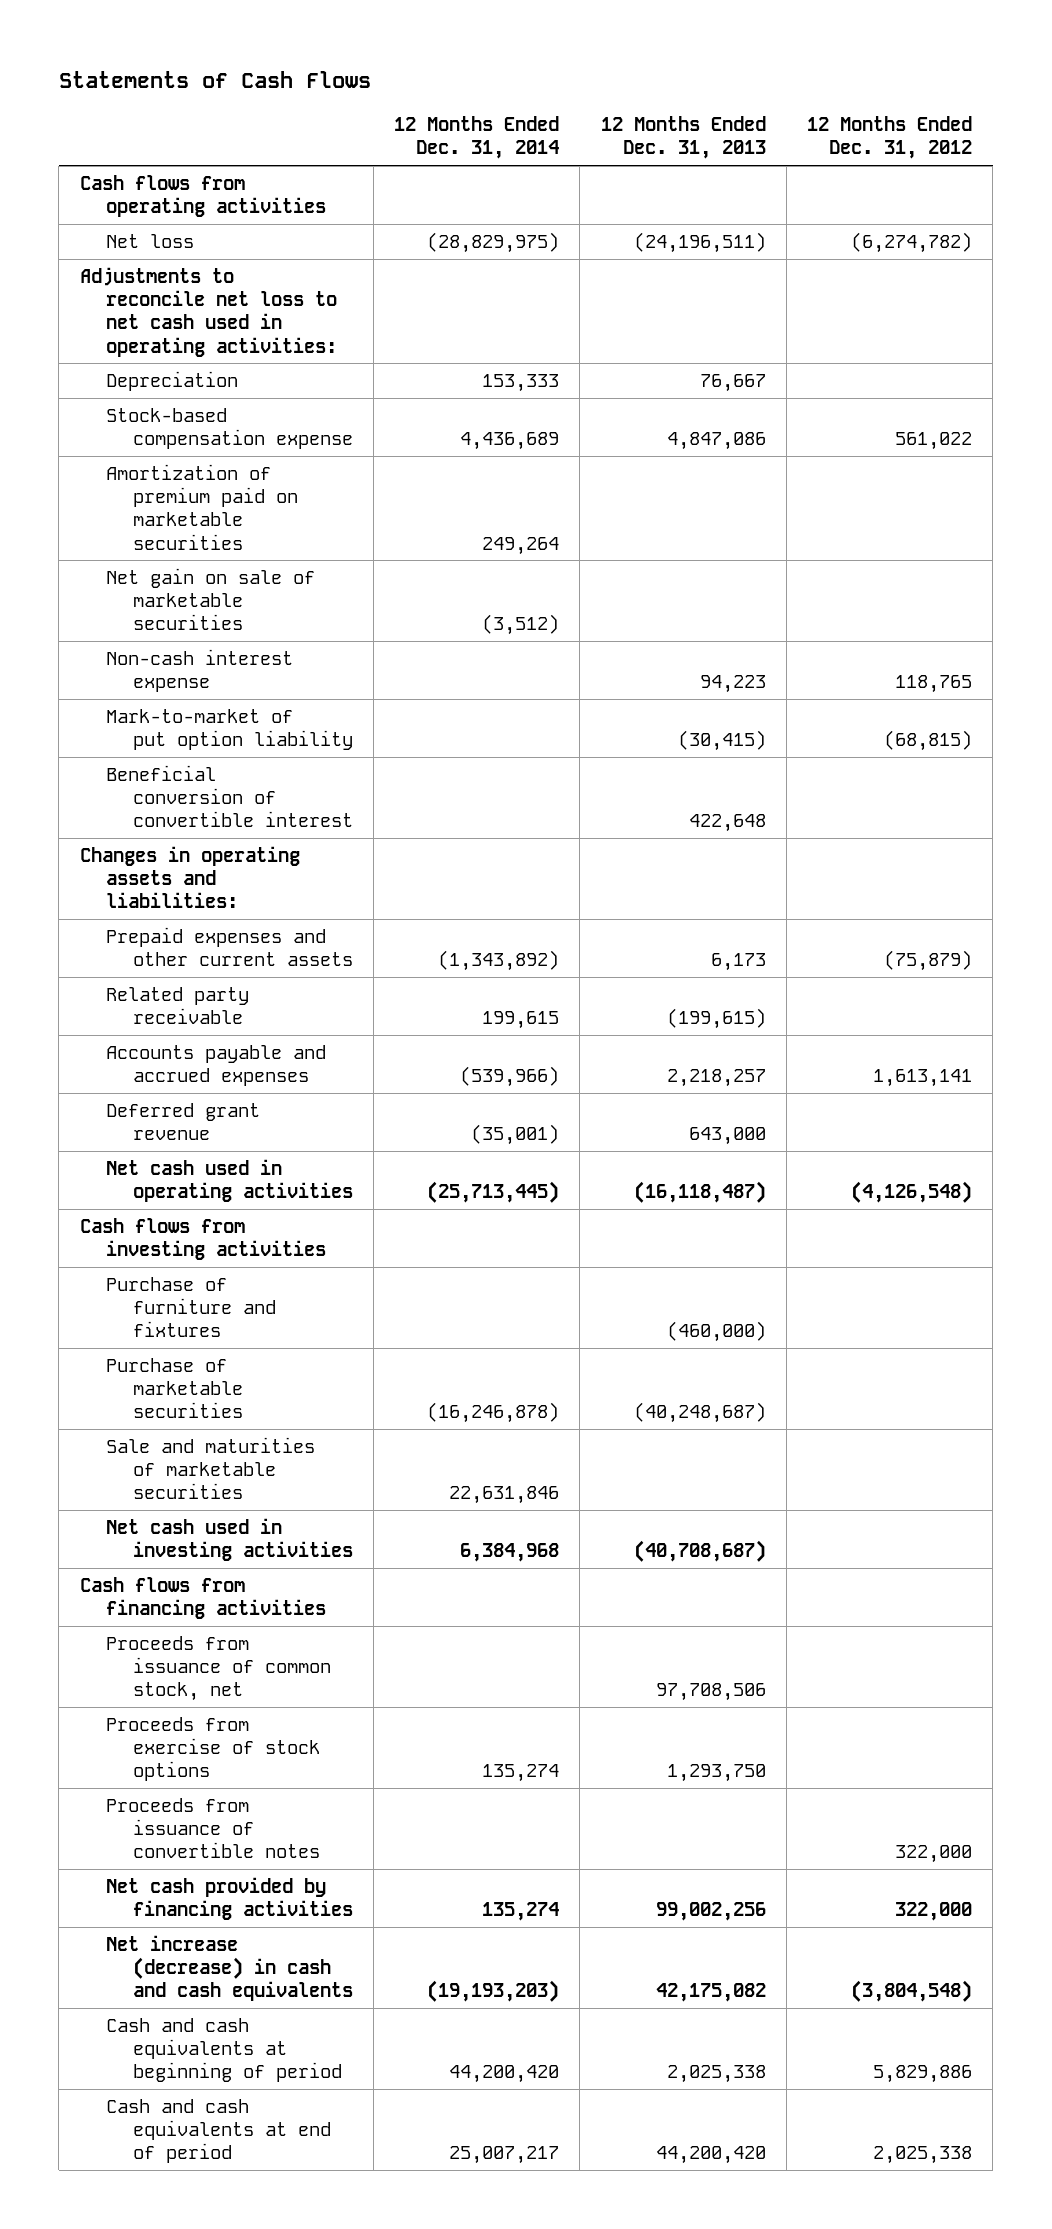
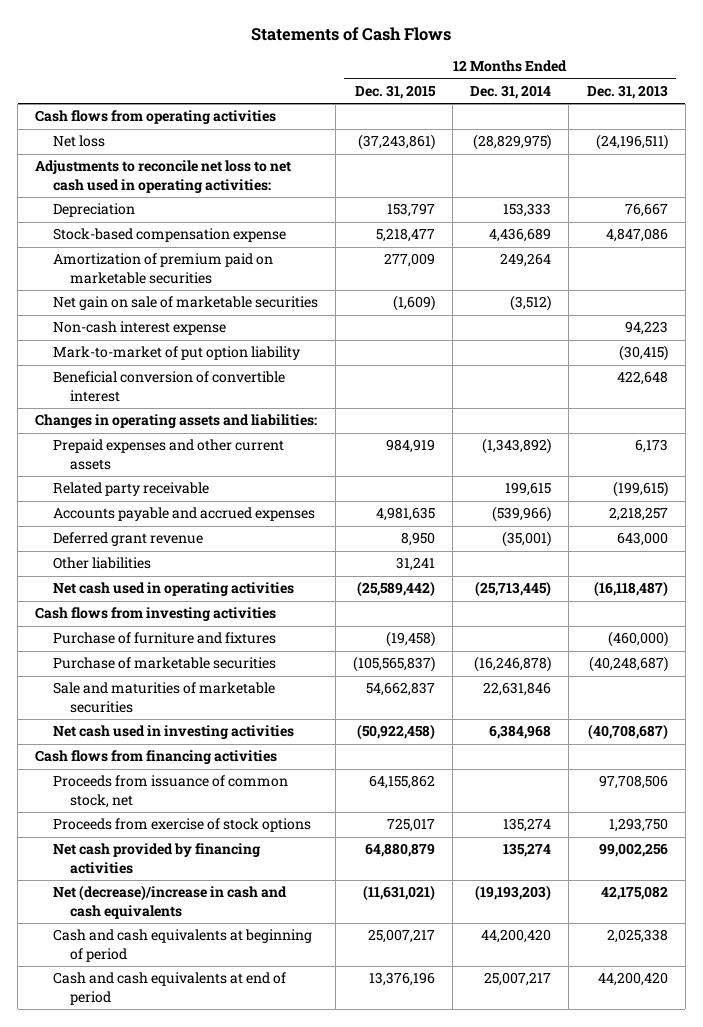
[806,116,972,160] 12 Months Ended Dec. 31, 2012 -> none
none -> [355,85,437,100] Dec. 31, 2015
none -> [52,557,151,570] Other liabilities
[106,1797,320,1859] Proceeds from issuance of convertible notes -> none
[106,1934,353,2002] Net increase (decrease) in cash and cash equivalents -> [52,885,287,919] Net (decrease)/increase in cash and cash equivalents

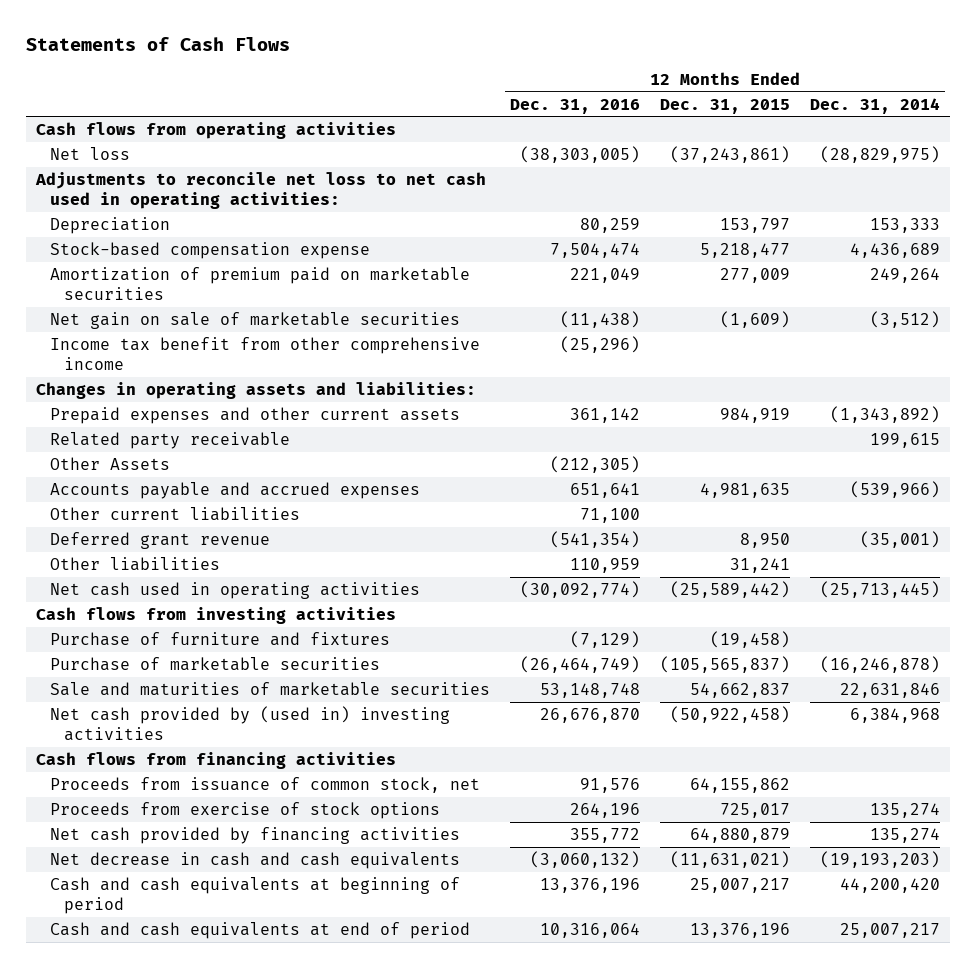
[586,85,668,100] Dec. 31, 2013 -> none
none -> [510,98,641,114] Dec. 31, 2016
[52,321,226,336] Non-cash interest expense -> none
[52,346,300,361] Mark-to-market of put option liability -> none
[52,371,285,402] Beneficial conversion of convertible interest -> none
none -> [50,336,481,371] Income tax benefit from other comprehensive income
none -> [50,456,171,470] Other Assets
none -> [50,506,301,521] Other current liabilities
[52,725,294,740] Net cash used in investing activities -> [50,705,451,742] Net cash provided by (used in) investing activities
[52,885,287,919] Net (decrease)/increase in cash and cash equivalents -> [50,851,461,869] Net decrease in cash and cash equivalents

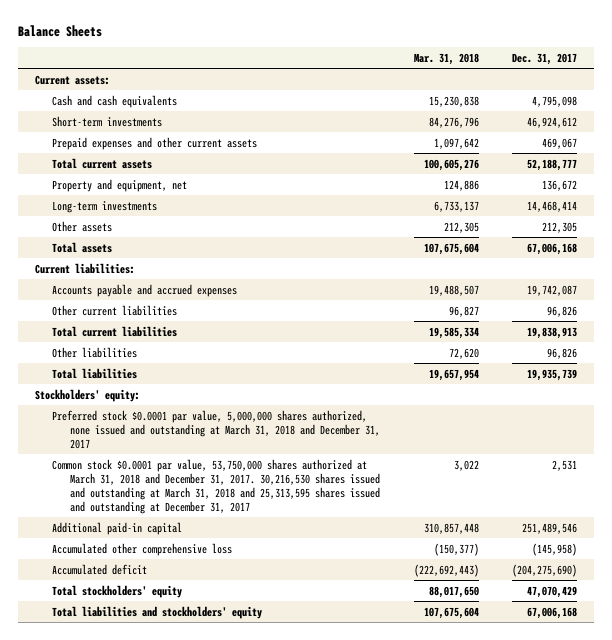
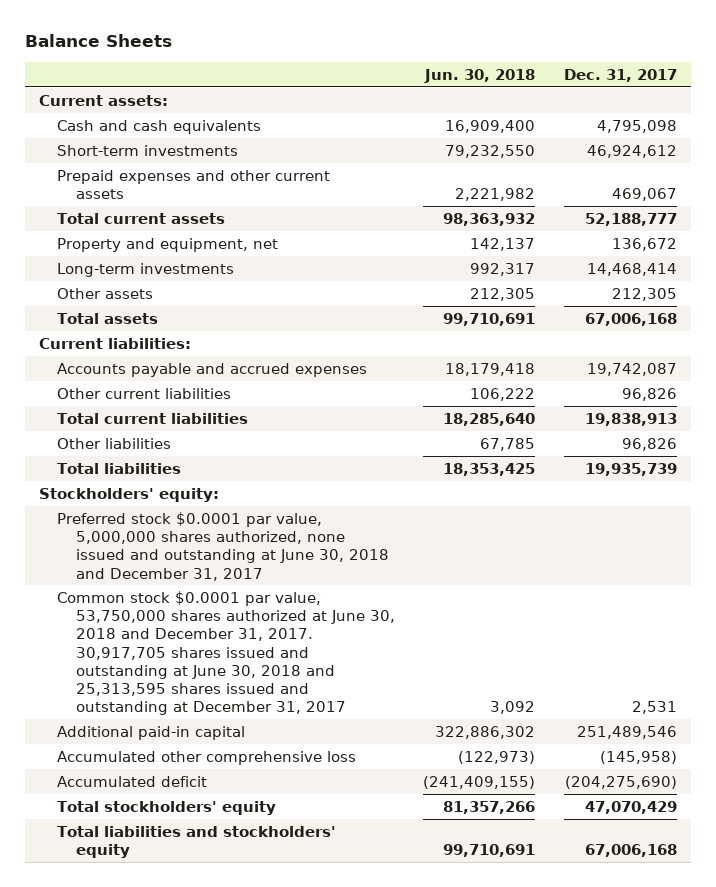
[413,52,479,65] Mar. 31, 2018 -> none
none -> [424,68,536,83] Jun. 30, 2018
[52,409,381,449] Preferred stock $0.0001 par value, 5,000,000 shares authorized, none issued and outstanding at March 31, 2018 and December 31, 2017 -> [57,511,389,581] Preferred stock $0.0001 par value, 5,000,000 shares authorized, none issued and outstanding at June 30, 2018 and December 31, 2017
[52,458,381,514] Common stock $0.0001 par value, 53,750,000 shares authorized at March 31, 2018 and December 31, 2017. 30,216,530 shares issued and outstanding at March 31, 2018 and 25,313,595 shares issued and outstanding at December 31, 2017 -> [57,590,395,716] Common stock $0.0001 par value, 53,750,000 shares authorized at June 30, 2018 and December 31, 2017. 30,917,705 shares issued and outstanding at June 30, 2018 and 25,313,595 shares issued and outstanding at December 31, 2017

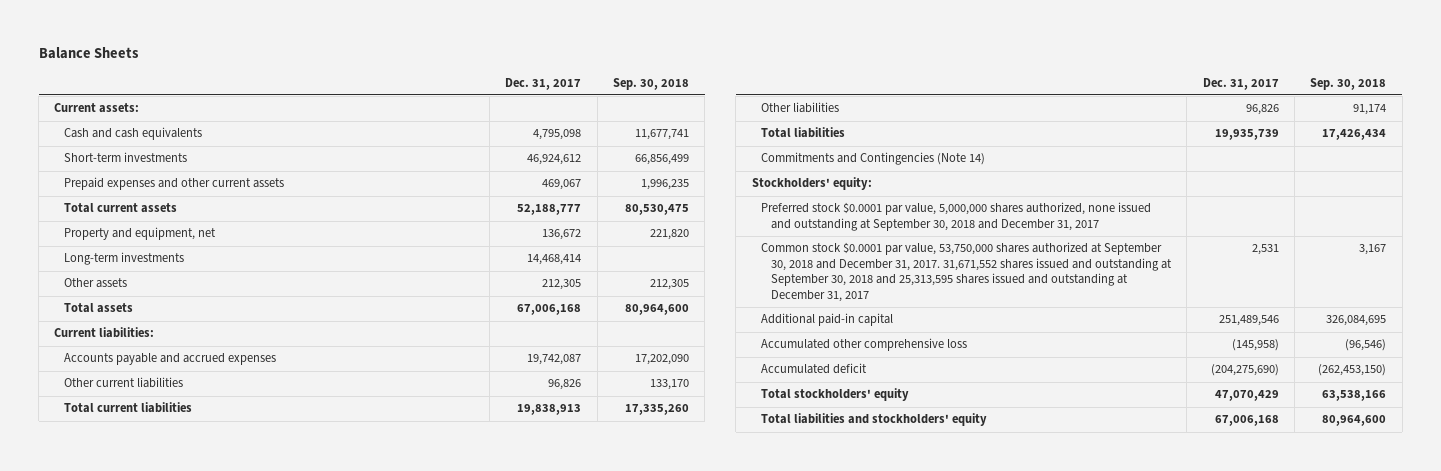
[424,68,536,83] Jun. 30, 2018 -> none
none -> [613,77,690,90] Sep. 30, 2018
none -> [761,152,986,166] Commitments and Contingencies (Note 14)
[57,511,389,581] Preferred stock $0.0001 par value, 5,000,000 shares authorized, none issued and outstanding at June 30, 2018 and December 31, 2017 -> [761,202,1152,231] Preferred stock $0.0001 par value, 5,000,000 shares authorized, none issued and outstanding at September 30, 2018 and December 31, 2017
[57,590,395,716] Common stock $0.0001 par value, 53,750,000 shares authorized at June 30, 2018 and December 31, 2017. 30,917,705 shares issued and outstanding at June 30, 2018 and 25,313,595 shares issued and outstanding at December 31, 2017 -> [761,242,1172,303] Common stock $0.0001 par value, 53,750,000 shares authorized at September 30, 2018 and December 31, 2017. 31,671,552 shares issued and outstanding at September 30, 2018 and 25,313,595 shares issued and outstanding at December 31, 2017

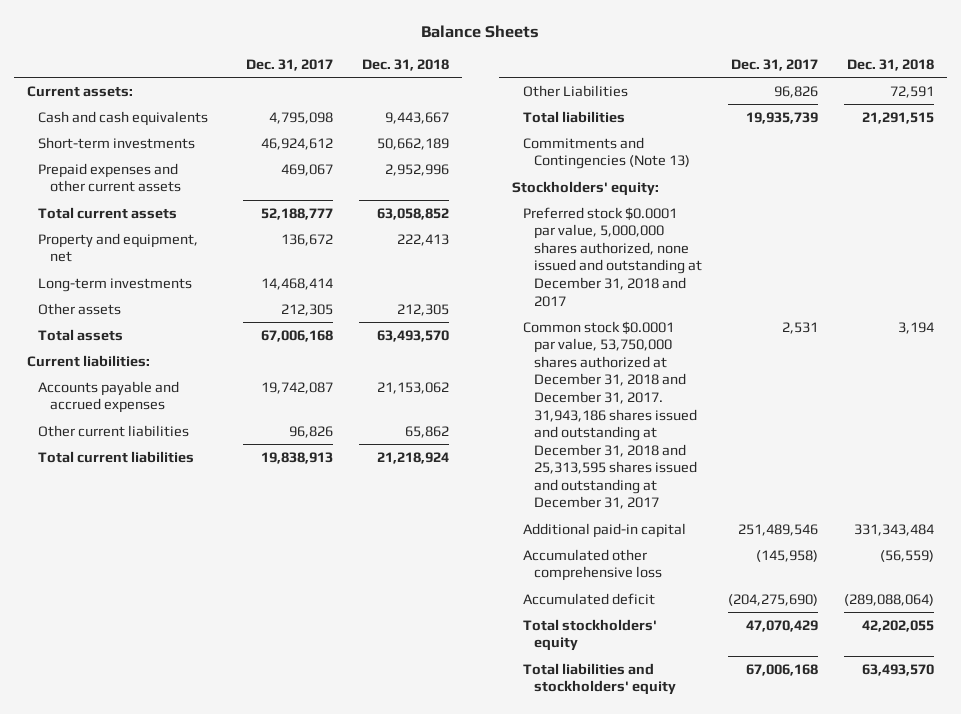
[613,77,690,90] Sep. 30, 2018 -> none
none -> [362,58,450,71] Dec. 31, 2018
[761,102,840,114] Other liabilities -> [522,84,628,97] Other Liabilities
[761,152,986,166] Commitments and Contingencies (Note 14) -> [522,136,691,170] Commitments and Contingencies (Note 13)
[761,202,1152,231] Preferred stock $0.0001 par value, 5,000,000 shares authorized, none issued and outstanding at September 30, 2018 and December 31, 2017 -> [522,206,703,307] Preferred stock $0.0001 par value, 5,000,000 shares authorized, none issued and outstanding at December 31, 2018 and 2017
[761,242,1172,303] Common stock $0.0001 par value, 53,750,000 shares authorized at September 30, 2018 and December 31, 2017. 31,671,552 shares issued and outstanding at September 30, 2018 and 25,313,595 shares issued and outstanding at December 31, 2017 -> [522,320,698,510] Common stock $0.0001 par value, 53,750,000 shares authorized at December 31, 2018 and December 31, 2017. 31,943,186 shares issued and outstanding at December 31, 2018 and 25,313,595 shares issued and outstanding at December 31, 2017

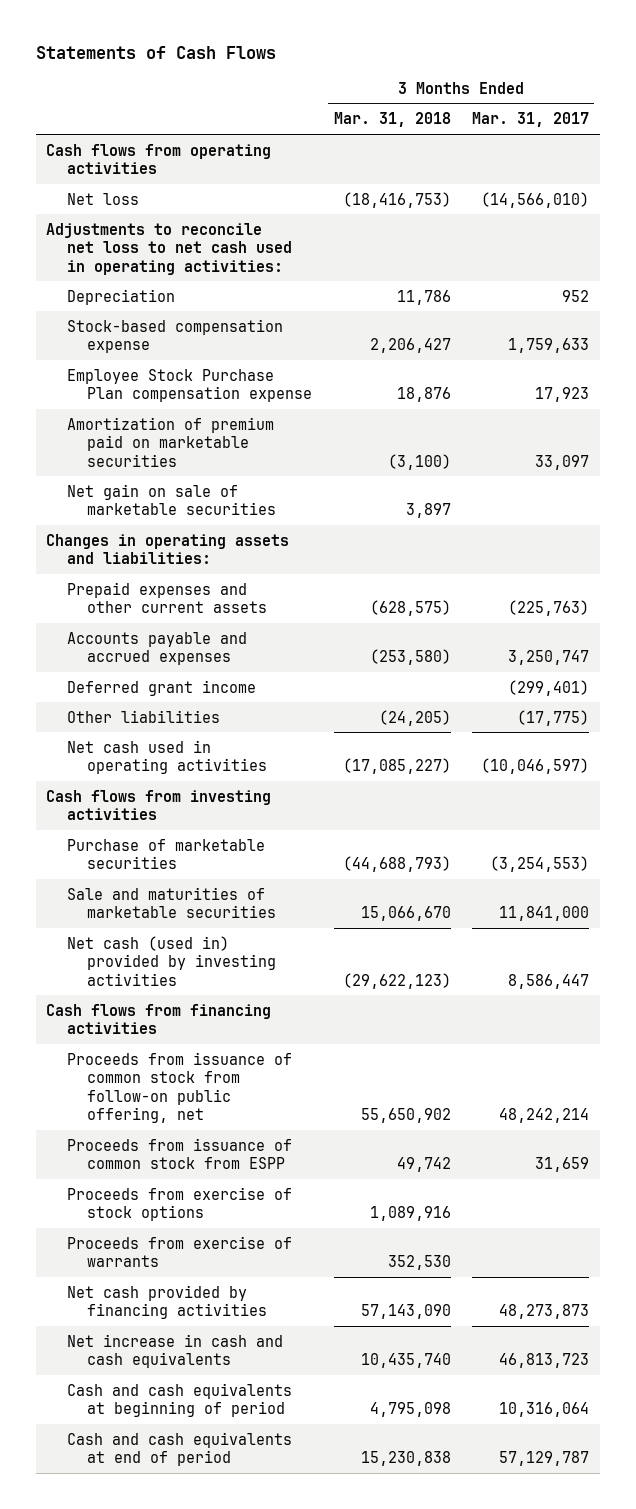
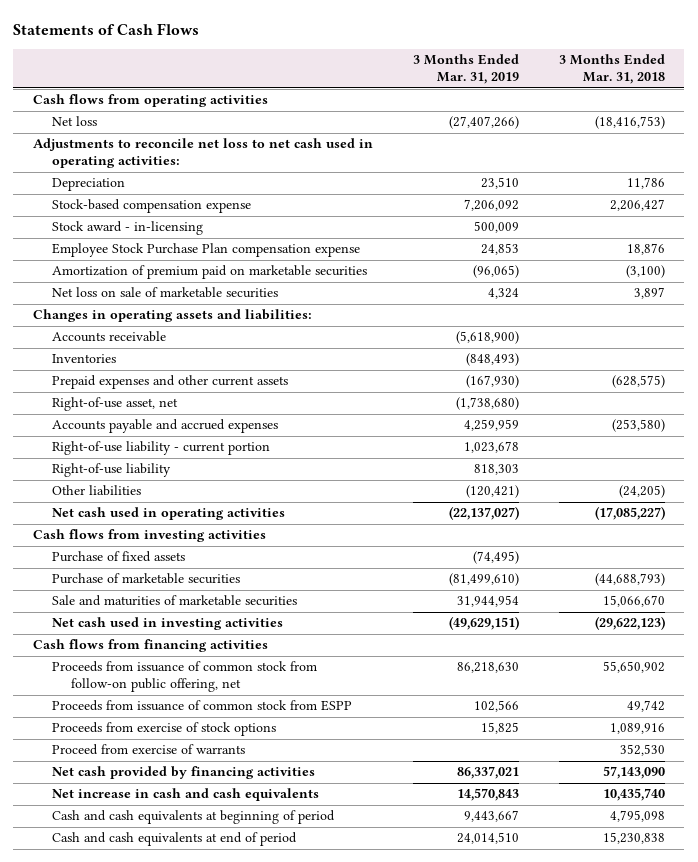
[472,112,590,128] Mar. 31, 2017 -> none
none -> [412,54,519,85] 3 Months Ended Mar. 31, 2019
none -> [52,221,204,236] Stock award - in-licensing
[66,483,276,516] Net gain on sale of marketable securities -> [52,287,279,299] Net loss on sale of marketable securities
none -> [52,331,167,343] Accounts receivable
none -> [52,354,117,364] Inventories
none -> [52,397,179,412] Right-of-use asset, net
[66,679,256,696] Deferred grant income -> none
none -> [52,441,271,456] Right-of-use liability - current portion
none -> [52,463,172,478] Right-of-use liability
none -> [52,551,186,563] Purchase of fixed assets
[66,935,276,986] Net cash (used in) provided by investing activities -> [52,617,284,631] Net cash used in investing activities
[66,1235,292,1268] Proceeds from exercise of warrants -> [52,744,246,756] Proceed from exercise of warrants

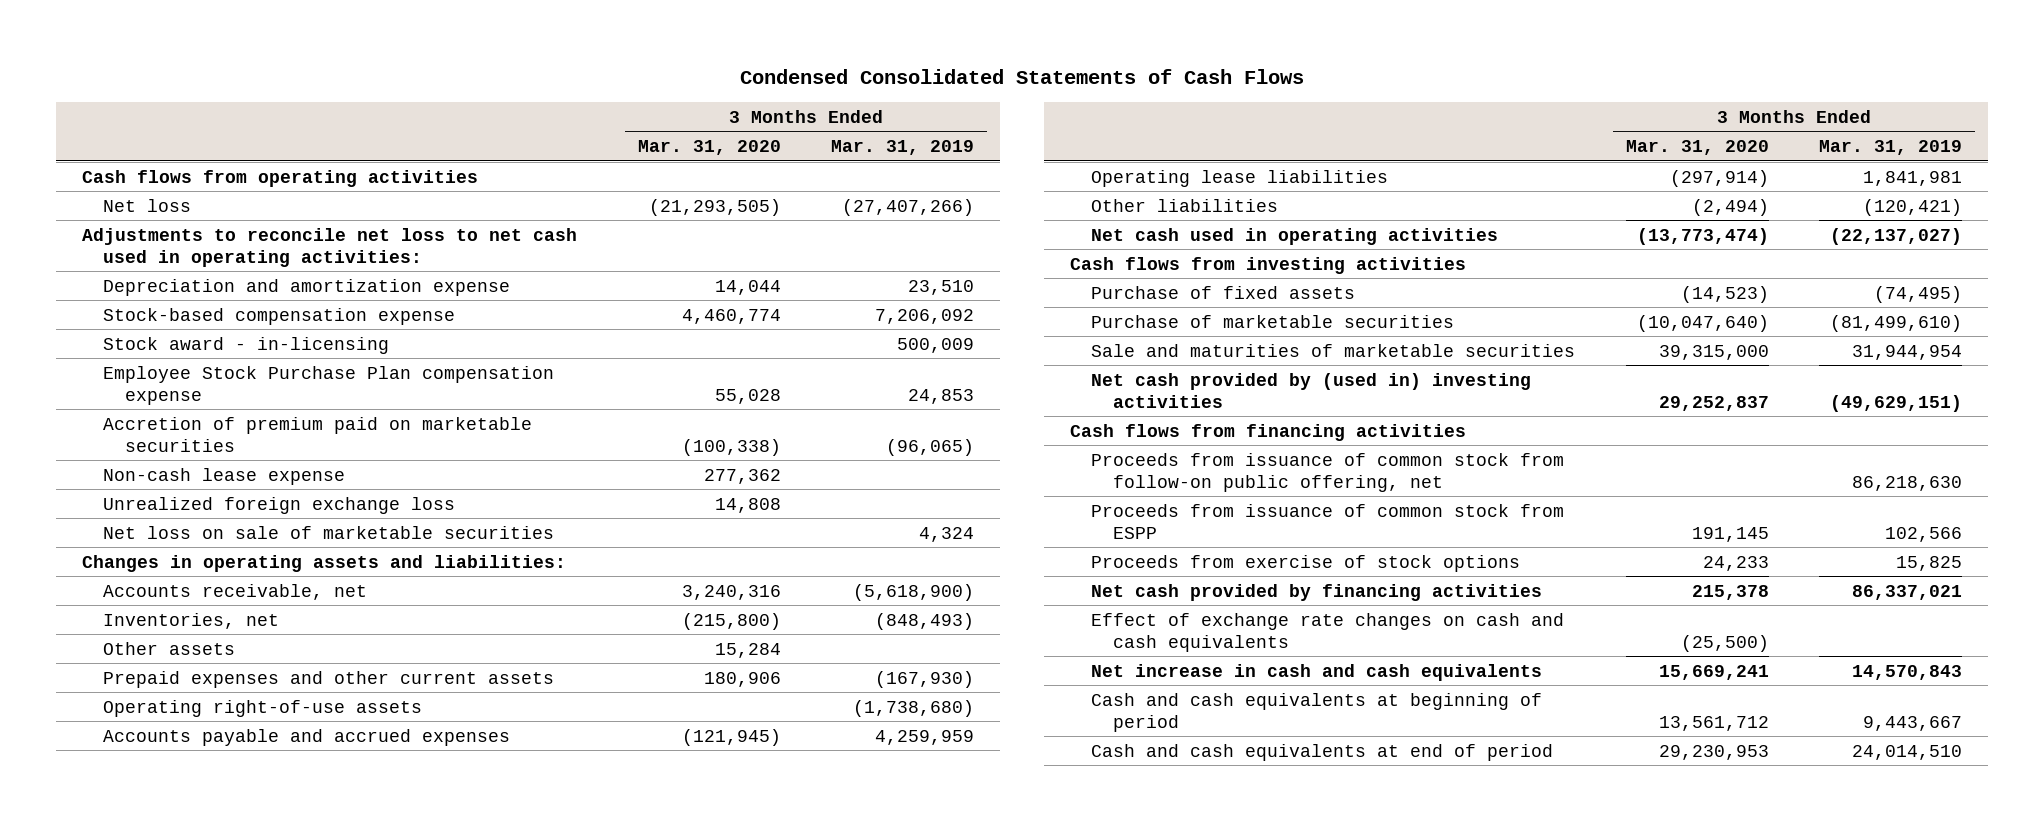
[13,23,200,36] Statements of Cash Flows -> [740,69,1305,85] Condensed Consolidated Statements of Cash Flows
[558,54,665,85] 3 Months Ended Mar. 31, 2018 -> none
none -> [637,140,781,156] Mar. 31, 2020
[52,178,126,192] Depreciation -> [103,278,511,296] Depreciation and amortization expense
[52,265,368,280] Amortization of premium paid on marketable securities -> [103,416,533,452] Accretion of premium paid on marketable securities
none -> [103,467,346,485] Non-cash lease expense
none -> [103,496,456,514] Unrealized foreign exchange loss
[52,331,167,343] Accounts receivable -> [103,583,368,600] Accounts receivable, net
[52,354,117,364] Inventories -> [103,612,280,629] Inventories, net
none -> [103,641,236,655] Other assets
[52,397,179,412] Right-of-use asset, net -> [103,699,423,717] Operating right-of-use assets
[52,441,271,456] Right-of-use liability - current portion -> none
[52,463,172,478] Right-of-use liability -> none
none -> [1091,169,1389,187] Operating lease liabilities
[52,617,284,631] Net cash used in investing activities -> [1091,372,1532,408] Net cash provided by (used in) investing activities
[52,744,246,756] Proceed from exercise of warrants -> none
none -> [1091,612,1565,652] Effect of exchange rate changes on cash and cash equivalents

